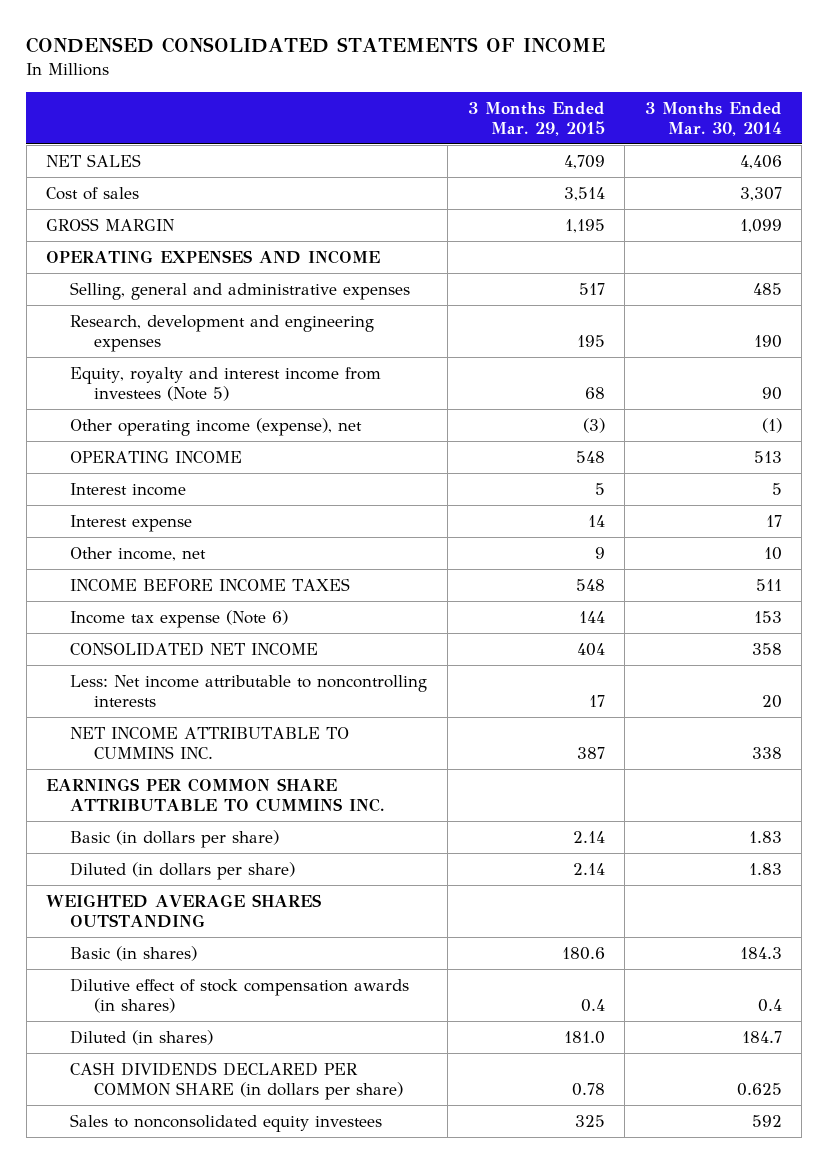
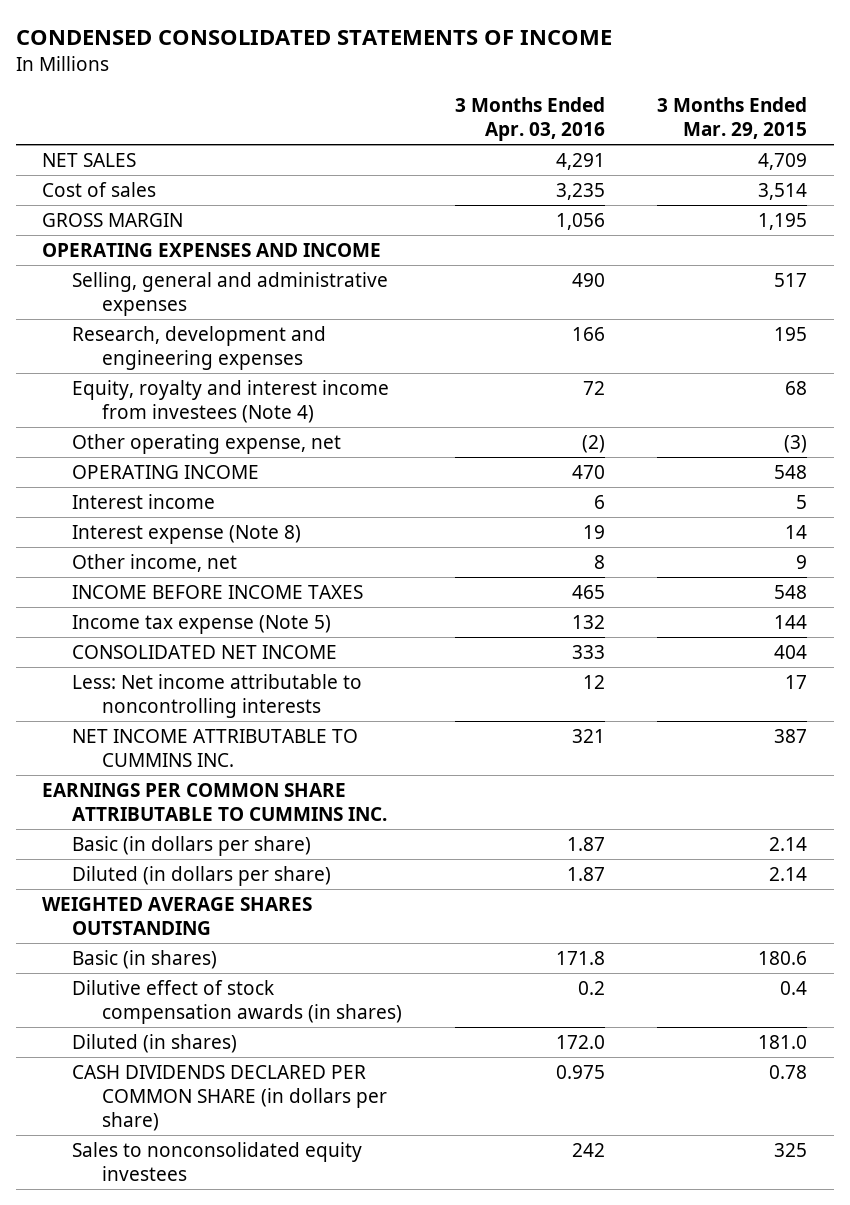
[644,101,782,136] 3 Months Ended Mar. 30, 2014 -> none
none -> [454,97,605,142] 3 Months Ended Apr. 03, 2016
[70,366,382,401] Equity, royalty and interest income from investees (Note 5) -> [71,379,389,423] Equity, royalty and interest income from investees (Note 4)
[70,417,363,436] Other operating income (expense), net -> [71,433,341,454] Other operating expense, net
[70,514,193,532] Interest expense -> [71,524,301,544] Interest expense (Note 8)
[70,609,289,628] Income tax expense (Note 6) -> [71,614,331,634] Income tax expense (Note 5)

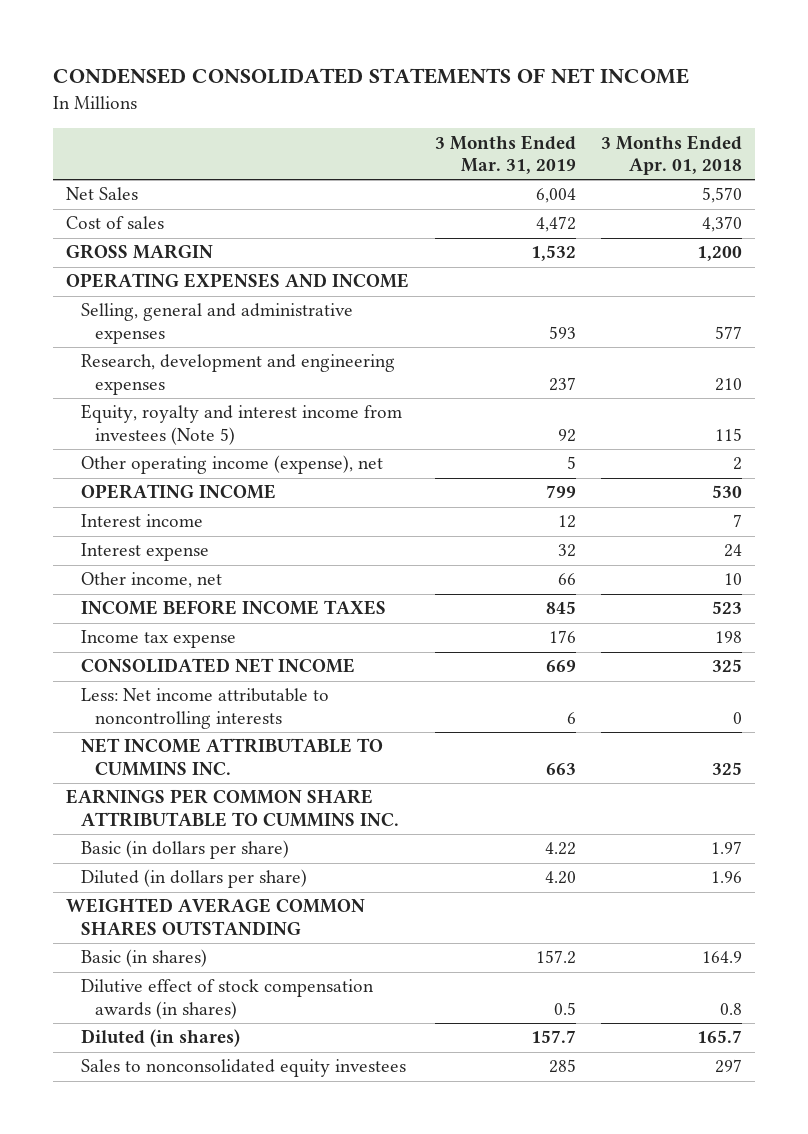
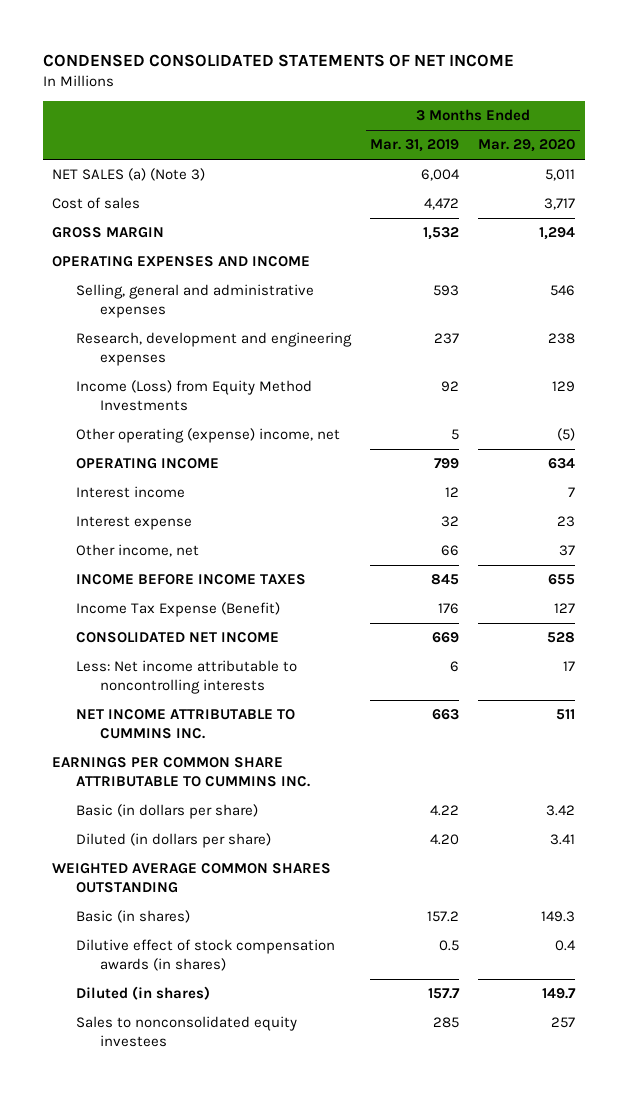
[600,134,742,176] 3 Months Ended Apr. 01, 2018 -> none
none -> [478,139,576,153] Mar. 29, 2020
[66,187,139,201] Net Sales -> [52,168,206,182] NET SALES (a) (Note 3)
[80,404,402,446] Equity, royalty and interest income from investees (Note 5) -> [76,380,313,412] Income (Loss) from Equity Method Investments
[80,455,383,475] Other operating income (expense), net -> [76,428,341,444] Other operating (expense) income, net
[80,630,236,649] Income tax expense -> [76,602,281,618] Income Tax Expense (Benefit)

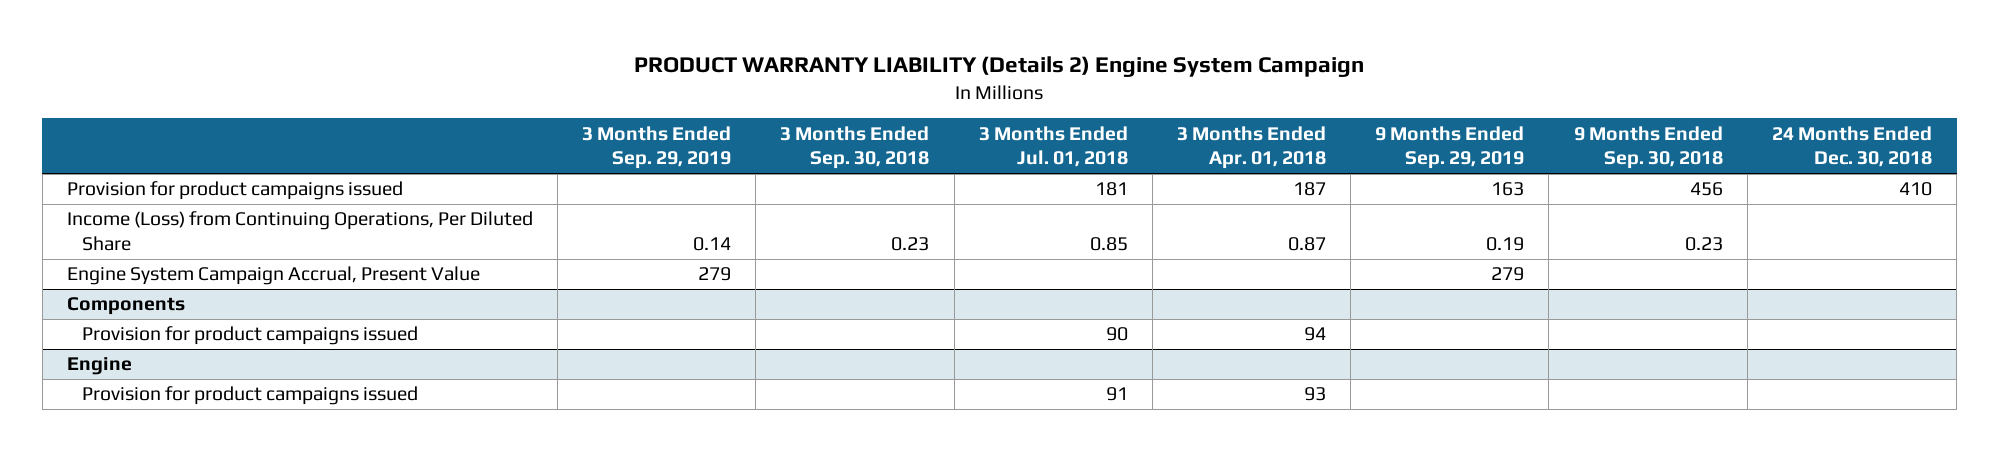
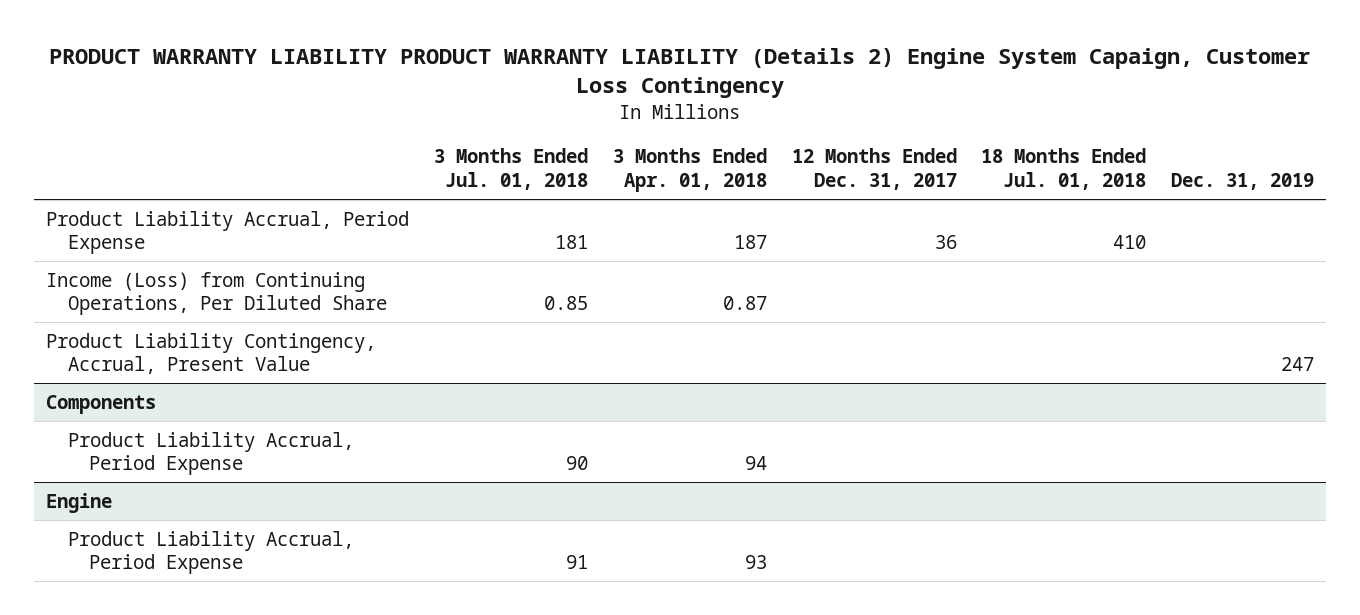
[634,56,1365,78] PRODUCT WARRANTY LIABILITY (Details 2) Engine System Campaign -> [49,47,1311,99] PRODUCT WARRANTY LIABILITY PRODUCT WARRANTY LIABILITY (Details 2) Engine System Capaign, Customer Loss Contingency
[582,125,732,170] 3 Months Ended Sep. 29, 2019 -> none
[780,125,930,170] 3 Months Ended Sep. 30, 2018 -> none
[1375,125,1525,170] 9 Months Ended Sep. 29, 2019 -> none
[1573,125,1723,170] 9 Months Ended Sep. 30, 2018 -> none
[1771,125,1932,168] 24 Months Ended Dec. 30, 2018 -> none
none -> [791,148,957,190] 12 Months Ended Dec. 31, 2017
none -> [981,148,1147,190] 18 Months Ended Jul. 01, 2018
none -> [1170,172,1314,190] Dec. 31, 2019
[66,181,403,201] Provision for product campaigns issued -> [46,210,410,255] Product Liability Accrual, Period Expense
[66,266,480,286] Engine System Campaign Accrual, Present Value -> [46,332,377,375] Product Liability Contingency, Accrual, Present Value
[82,326,419,346] Provision for product campaigns issued -> [67,431,354,476] Product Liability Accrual, Period Expense
[82,386,419,406] Provision for product campaigns issued -> [67,530,354,575] Product Liability Accrual, Period Expense

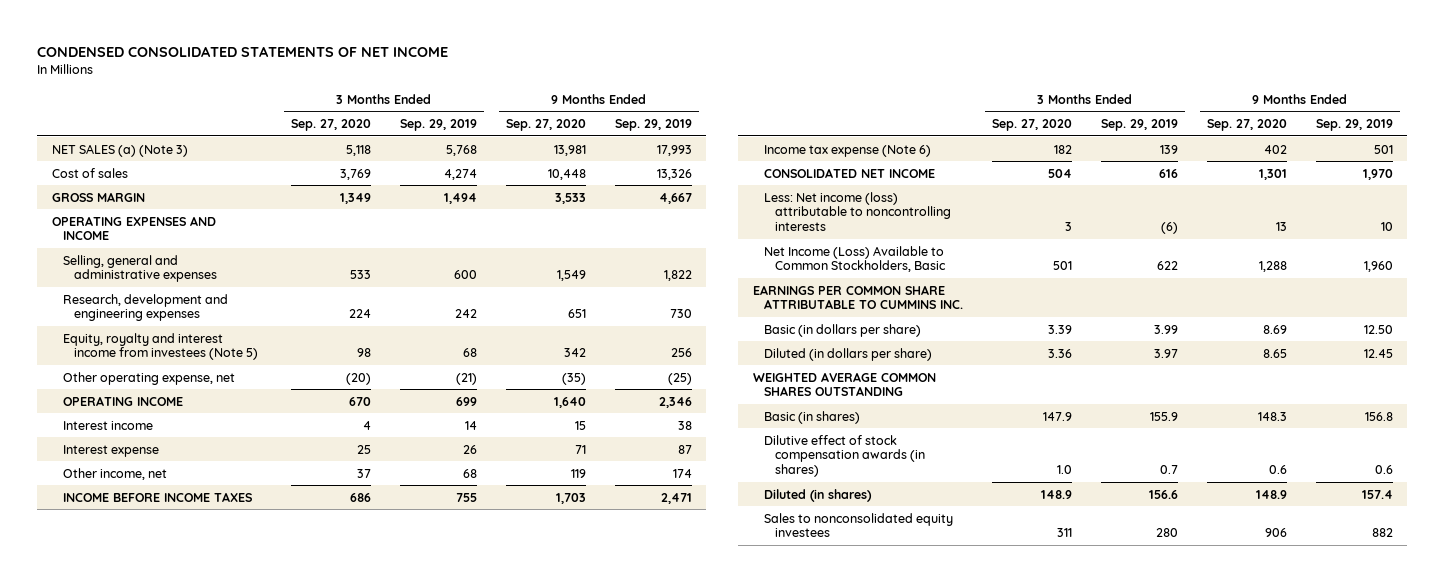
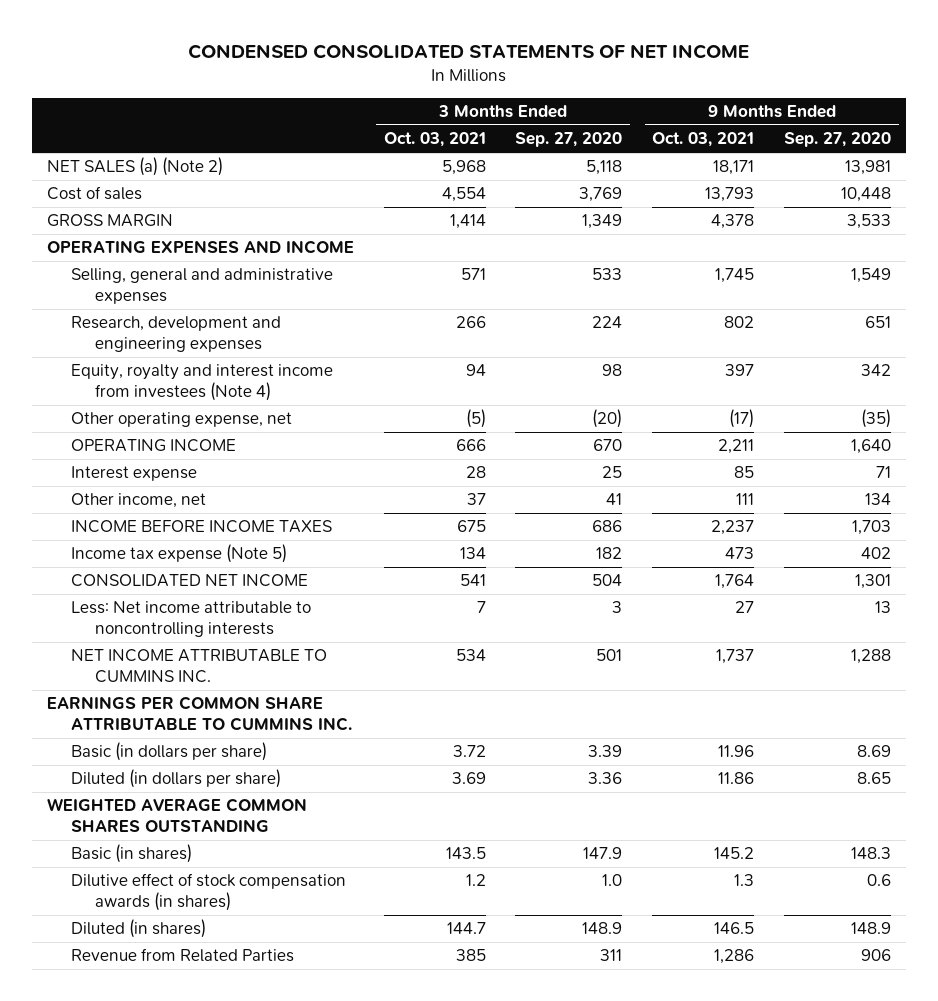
[400,118,478,131] Sep. 29, 2019 -> none
[615,118,693,131] Sep. 29, 2019 -> none
none -> [383,132,486,148] Oct. 03, 2021
none -> [652,132,755,148] Oct. 03, 2021
[51,143,188,157] NET SALES (a) (Note 3) -> [46,157,223,177] NET SALES (a) (Note 2)
[63,332,259,361] Equity, royalty and interest income from investees (Note 5) -> [70,364,333,401] Equity, royalty and interest income from investees (Note 4)
[63,420,154,430] Interest income -> none
[357,468,372,478] 37 -> [606,493,623,506] 41
[571,468,587,478] 119 -> [865,493,892,506] 134
[763,144,931,157] Income tax expense (Note 6) -> [70,544,287,564] Income tax expense (Note 5)
[763,191,952,231] Less: Net income (loss) attributable to noncontrolling interests -> [70,601,311,637] Less: Net income attributable to noncontrolling interests
[763,245,947,273] Net Income (Loss) Available to Common Stockholders, Basic -> [70,649,327,683] NET INCOME ATTRIBUTABLE TO CUMMINS INC.
[763,512,953,538] Sales to nonconsolidated equity investees -> [70,948,294,963] Revenue from Related Parties

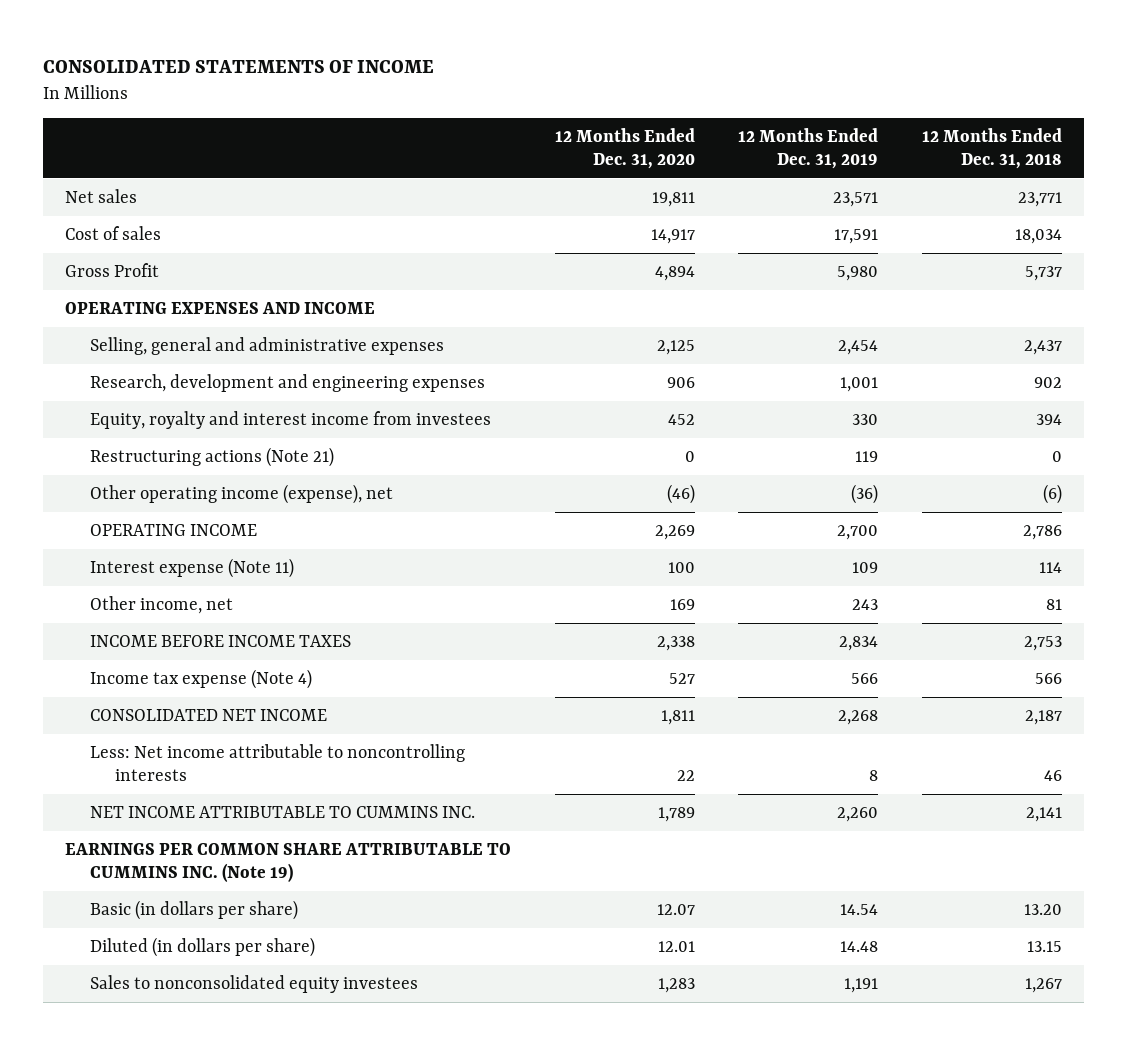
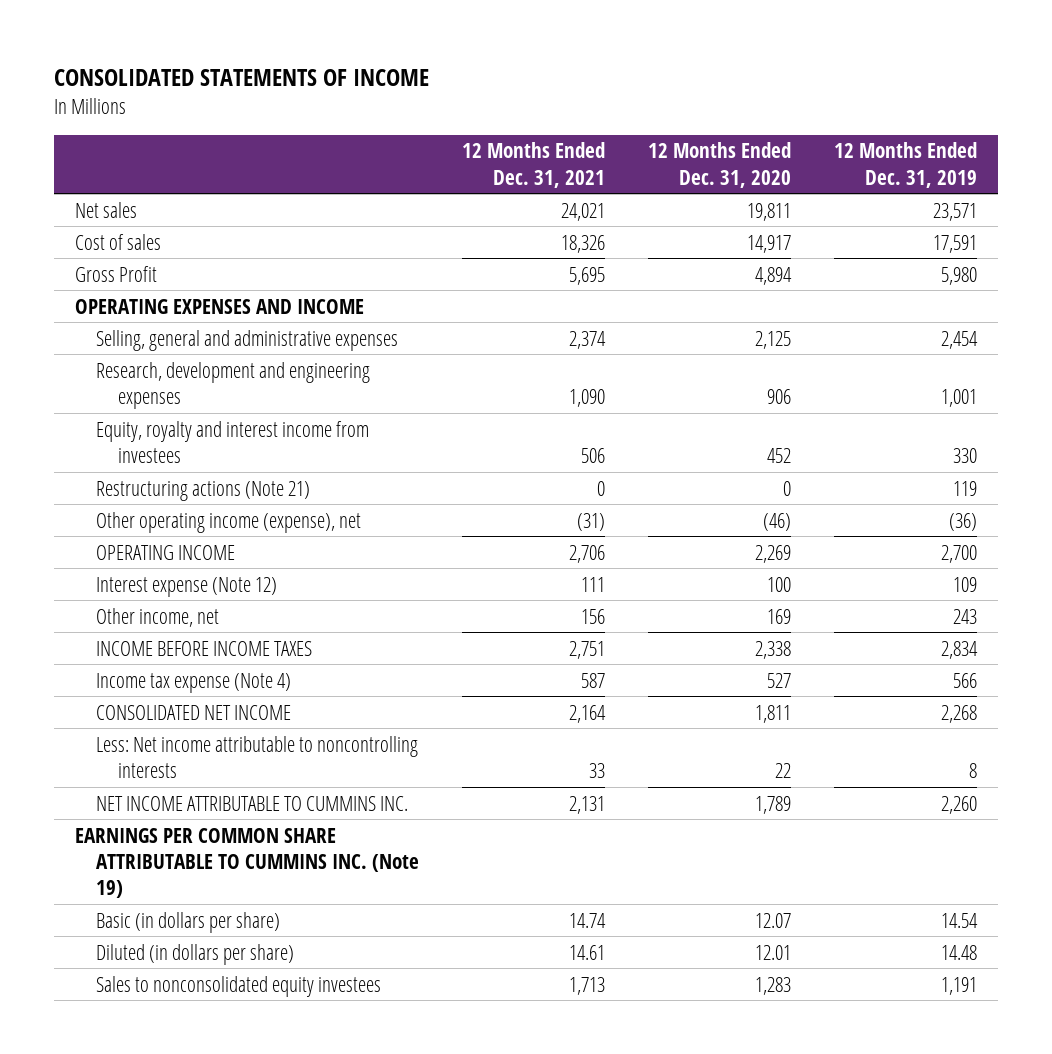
[922,127,1063,169] 12 Months Ended Dec. 31, 2018 -> none
none -> [462,142,606,188] 12 Months Ended Dec. 31, 2021
[89,557,294,578] Interest expense (Note 11) -> [96,576,278,597] Interest expense (Note 12)

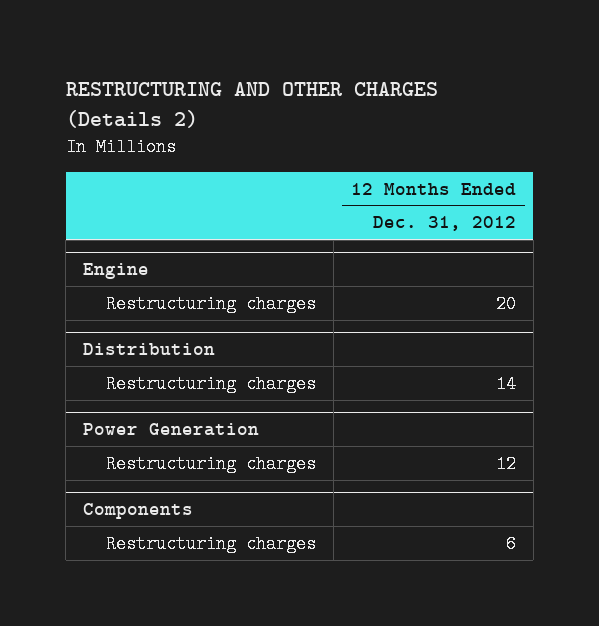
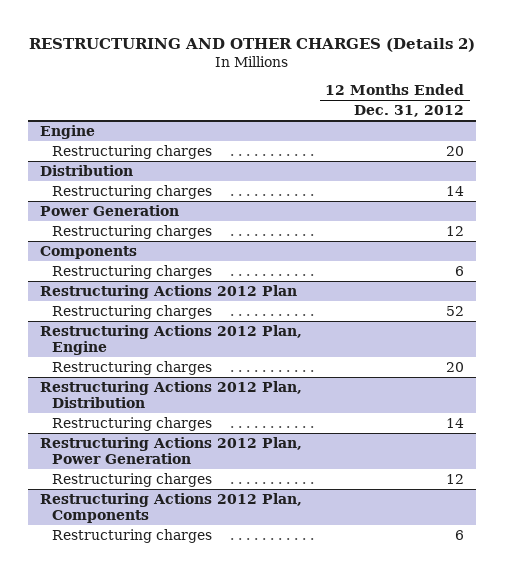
none -> [40,284,298,299] Restructuring Actions 2012 Plan
none -> [51,304,212,319] Restructuring charges
none -> [40,324,303,356] Restructuring Actions 2012 Plan, Engine
none -> [51,360,212,375] Restructuring charges
none -> [40,380,303,409] Restructuring Actions 2012 Plan, Distribution
none -> [51,416,212,431] Restructuring charges
none -> [40,436,303,465] Restructuring Actions 2012 Plan, Power Generation
none -> [51,472,212,487] Restructuring charges
none -> [40,492,303,524] Restructuring Actions 2012 Plan, Components
none -> [51,528,212,543] Restructuring charges

